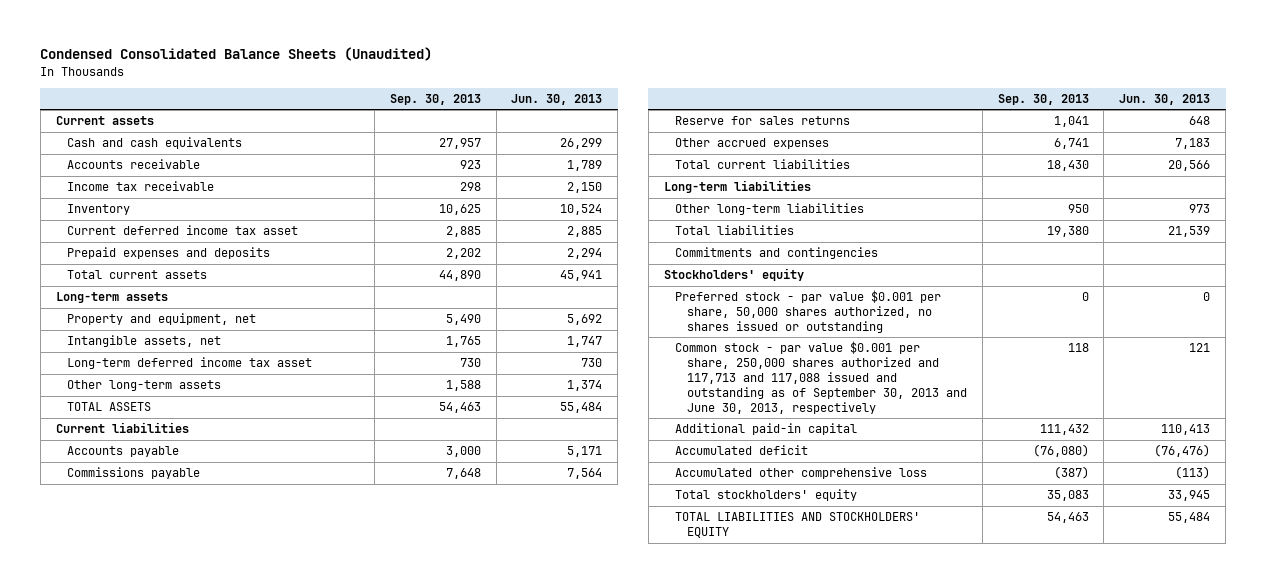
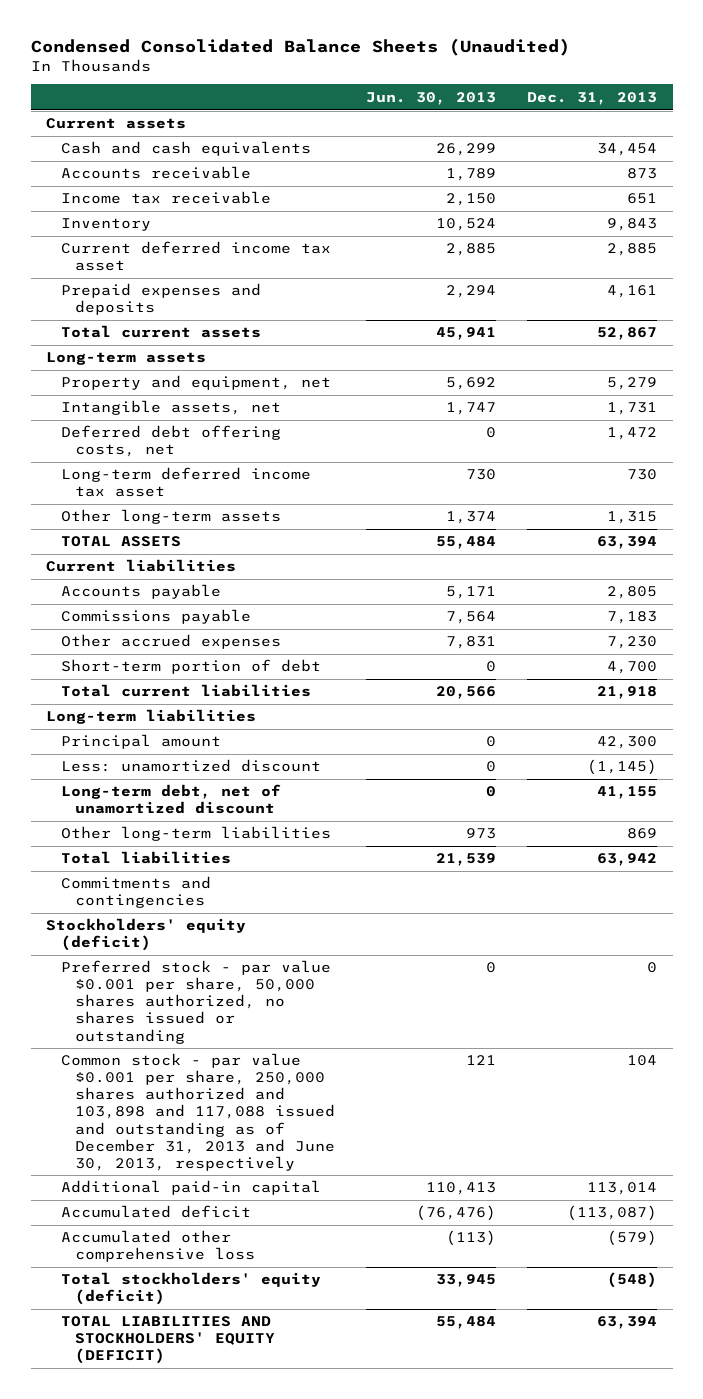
[389,94,481,106] Sep. 30, 2013 -> none
none -> [527,91,658,105] Dec. 31, 2013
none -> [60,425,281,458] Deferred debt offering costs, net
[675,116,851,126] Reserve for sales returns -> none
[1175,138,1211,150] 7,183 -> [446,636,497,650] 7,831
none -> [60,659,321,675] Short-term portion of debt
none -> [60,734,221,750] Principal amount
none -> [60,759,321,773] Less: unamortized discount
none -> [60,784,281,815] Long-term debt, net of unamortized discount
[663,268,804,282] Stockholders' equity -> [46,918,247,952] Stockholders' equity (deficit)
[675,341,967,414] Common stock - par value $0.001 per share, 250,000 shares authorized and 117,713 and 117,088 issued and outstanding as of September 30, 2013 and June 30, 2013, respectively -> [60,1053,336,1171] Common stock - par value $0.001 per share, 250,000 shares authorized and 103,898 and 117,088 issued and outstanding as of December 31, 2013 and June 30, 2013, respectively
[675,489,858,502] Total stockholders' equity -> [60,1272,321,1306] Total stockholders' equity (deficit)
[675,512,921,539] TOTAL LIABILITIES AND STOCKHOLDERS' EQUITY -> [60,1316,276,1365] TOTAL LIABILITIES AND STOCKHOLDERS' EQUITY (DEFICIT)

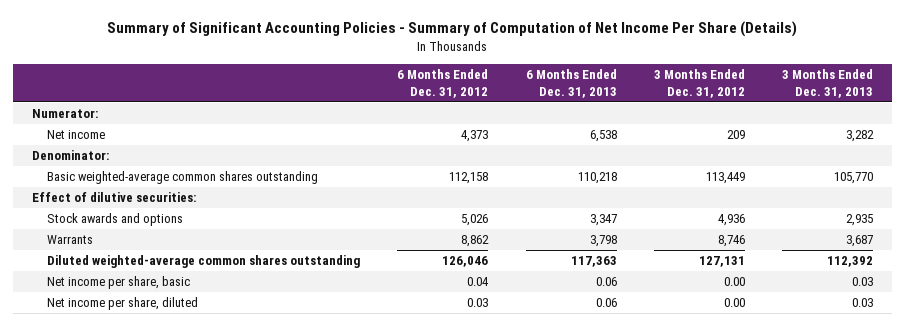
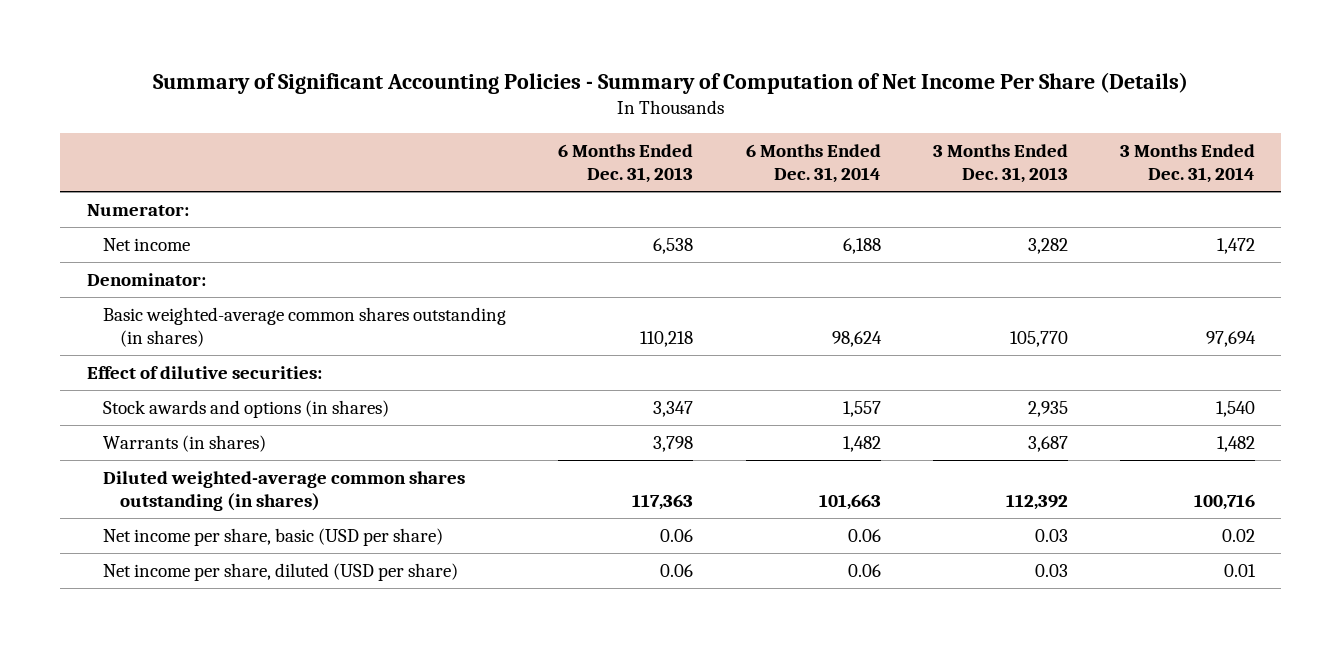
[397,69,489,98] 6 Months Ended Dec. 31, 2012 -> none
[653,69,745,98] 3 Months Ended Dec. 31, 2012 -> none
none -> [745,143,881,184] 6 Months Ended Dec. 31, 2014
none -> [1120,143,1256,184] 3 Months Ended Dec. 31, 2014
[47,171,319,185] Basic weighted-average common shares outstanding -> [103,306,507,348] Basic weighted-average common shares outstanding (in shares)
[47,213,184,227] Stock awards and options -> [103,399,390,418] Stock awards and options (in shares)
[47,235,94,245] Warrants -> [103,434,267,452] Warrants (in shares)
[47,255,361,269] Diluted weighted-average common shares outstanding -> [103,470,466,512] Diluted weighted-average common shares outstanding (in shares)
[47,276,191,290] Net income per share, basic -> [103,527,444,546] Net income per share, basic (USD per share)
[47,297,199,311] Net income per share, diluted -> [103,562,459,581] Net income per share, diluted (USD per share)

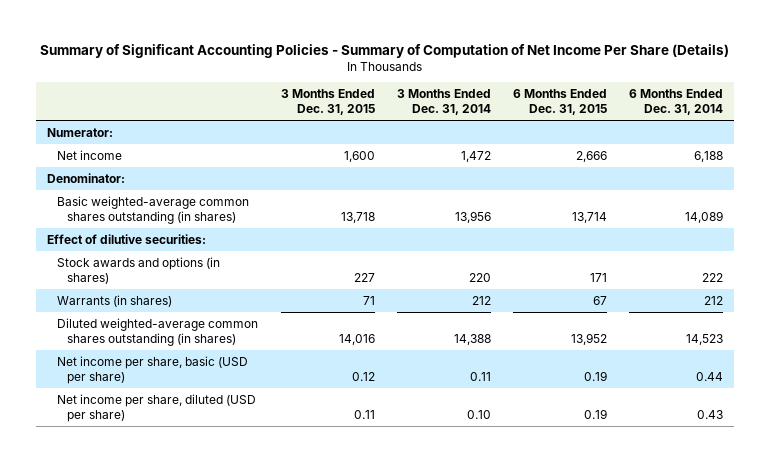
[558,143,694,184] 6 Months Ended Dec. 31, 2013 -> none
[932,143,1068,184] 3 Months Ended Dec. 31, 2013 -> none
none -> [280,89,375,116] 3 Months Ended Dec. 31, 2015
none -> [513,89,608,116] 6 Months Ended Dec. 31, 2015
[831,331,882,348] 98,624 -> [685,210,724,223] 14,089
[1206,331,1257,348] 97,694 -> [454,210,491,223] 13,956
[842,400,881,417] 1,557 -> [702,272,724,282] 222
[1216,400,1256,417] 1,540 -> [468,272,491,282] 220
[842,435,881,452] 1,482 -> [704,295,724,305] 212
[1217,435,1256,452] 1,482 -> [471,295,491,305] 212
[818,494,881,511] 101,663 -> [686,333,724,345] 14,523
[1194,494,1256,511] 100,716 -> [453,333,491,345] 14,388
[847,528,881,542] 0.06 -> [696,371,724,381] 0.44
[1222,528,1256,542] 0.02 -> [469,371,491,381] 0.11
[847,563,881,577] 0.06 -> [697,409,724,419] 0.43
[1224,563,1257,577] 0.01 -> [466,409,491,419] 0.10

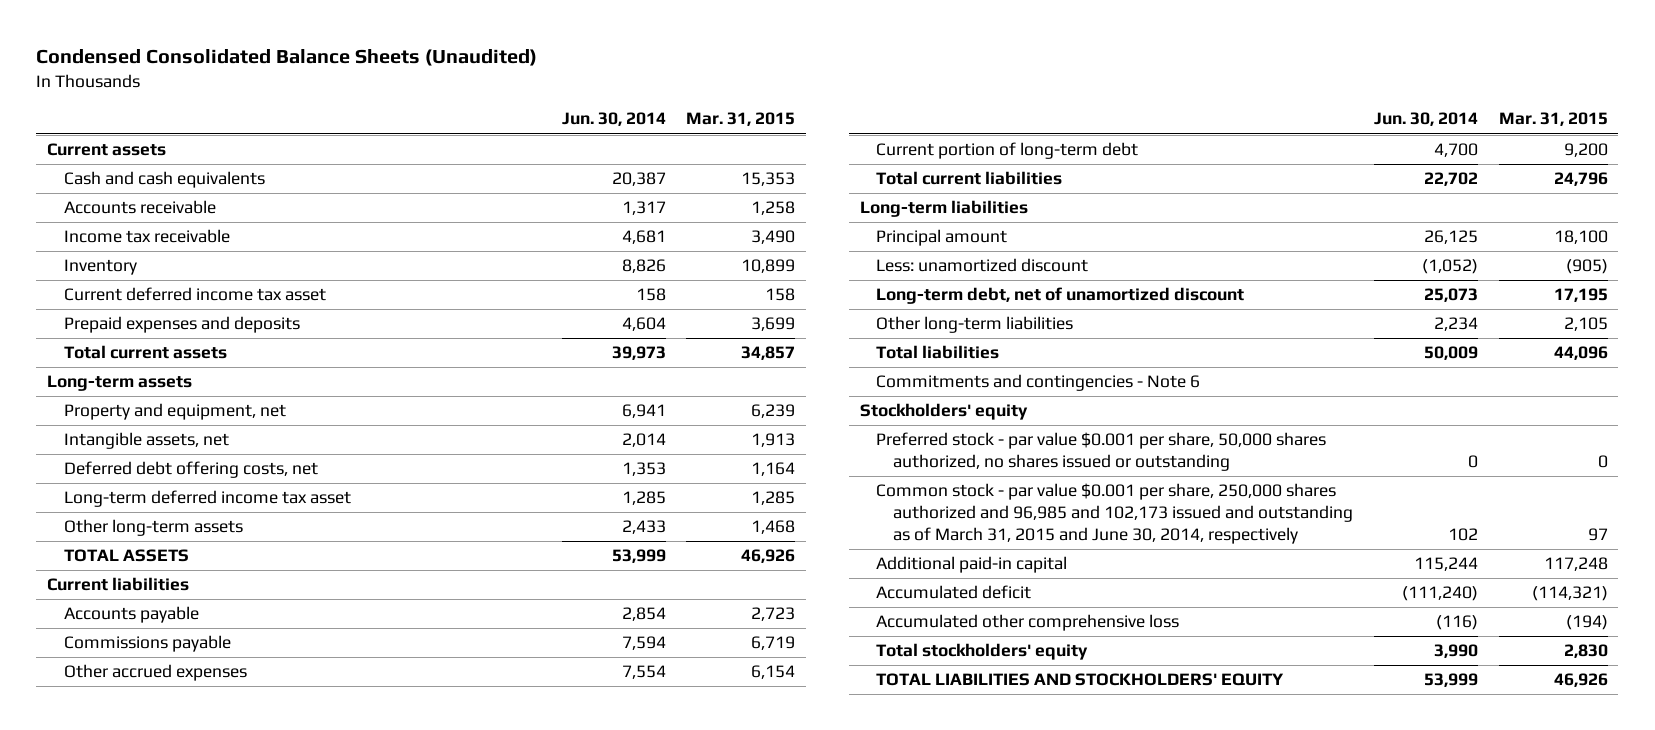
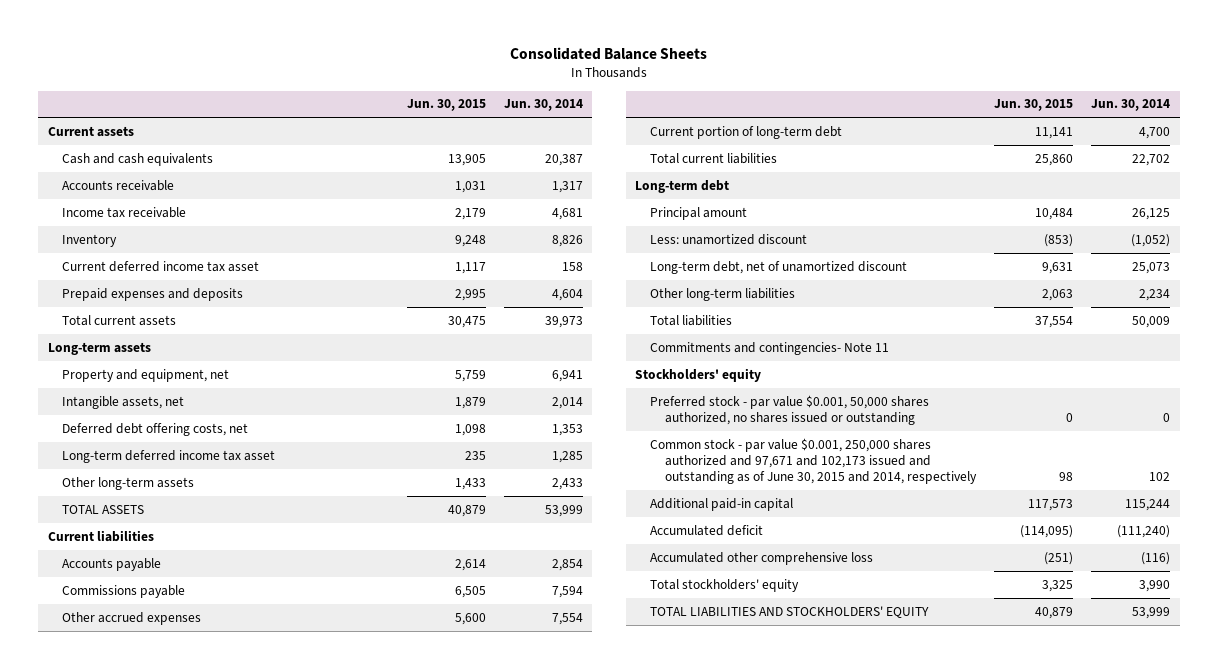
[36,49,538,67] Condensed Consolidated Balance Sheets (Unaudited) -> [510,47,708,61] Consolidated Balance Sheets
[686,112,796,127] Mar. 31, 2015 -> none
none -> [406,99,486,112] Jun. 30, 2015
[859,200,1028,218] Long-term liabilities -> [634,179,729,193] Long-term debt
[876,374,1201,392] Commitments and contingencies - Note 6 -> [649,341,889,355] Commitments and contingencies- Note 11
[876,432,1327,472] Preferred stock - par value $0.001 per share, 50,000 shares authorized, no shares issued or outstanding -> [649,394,929,426] Preferred stock - par value $0.001, 50,000 shares authorized, no shares issued or outstanding
[876,483,1354,544] Common stock - par value $0.001 per share, 250,000 shares authorized and 96,985 and 102,173 issued and outstanding as of March 31, 2015 and June 30, 2014, respectively -> [649,437,977,485] Common stock - par value $0.001, 250,000 shares authorized and 97,671 and 102,173 issued and outstanding as of June 30, 2015 and 2014, respectively

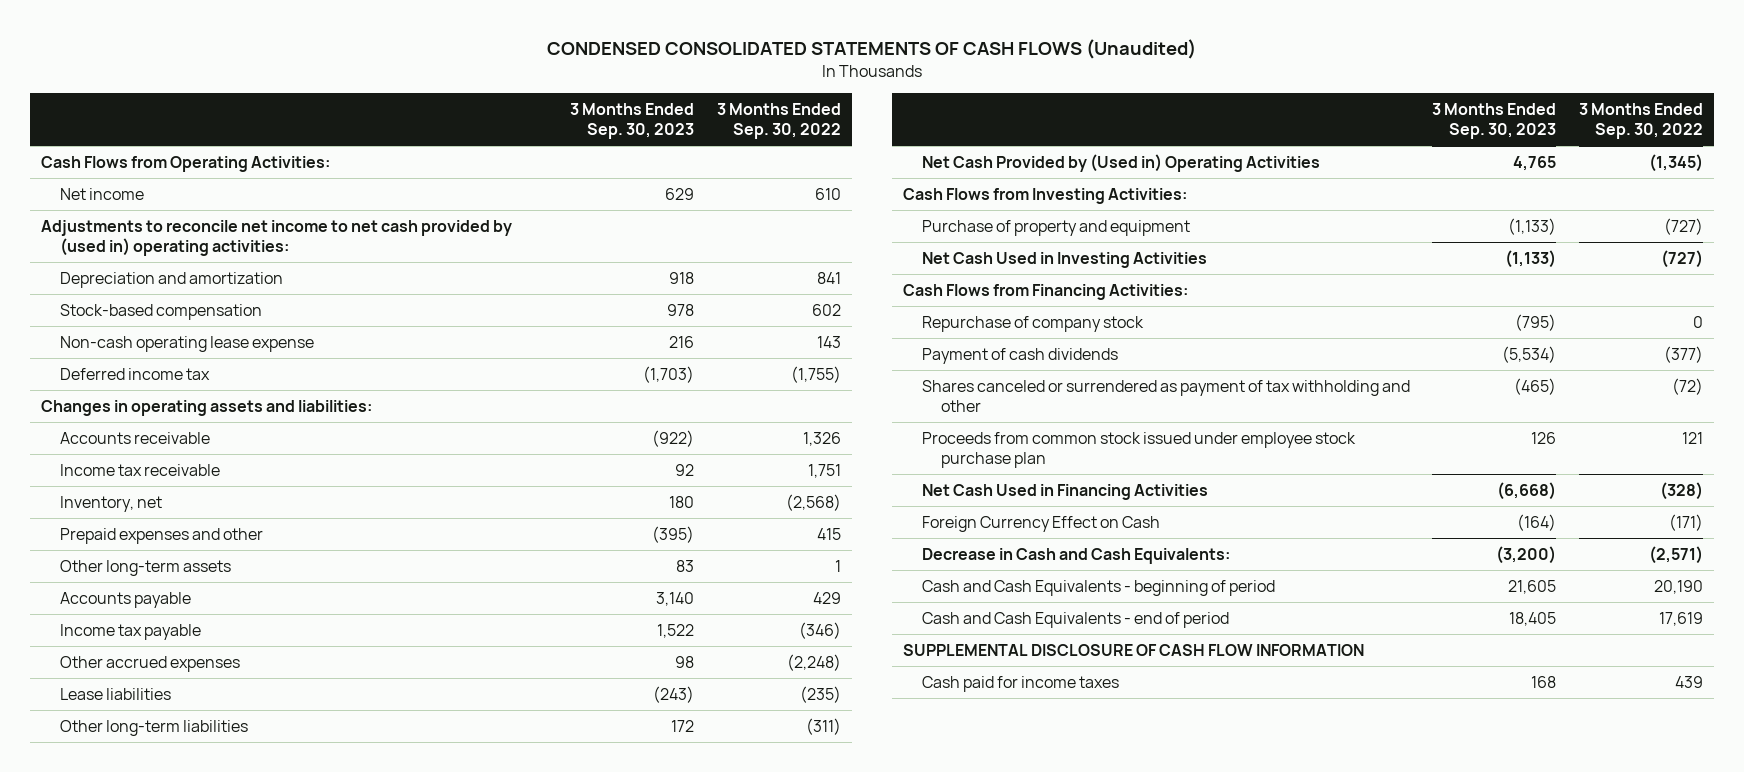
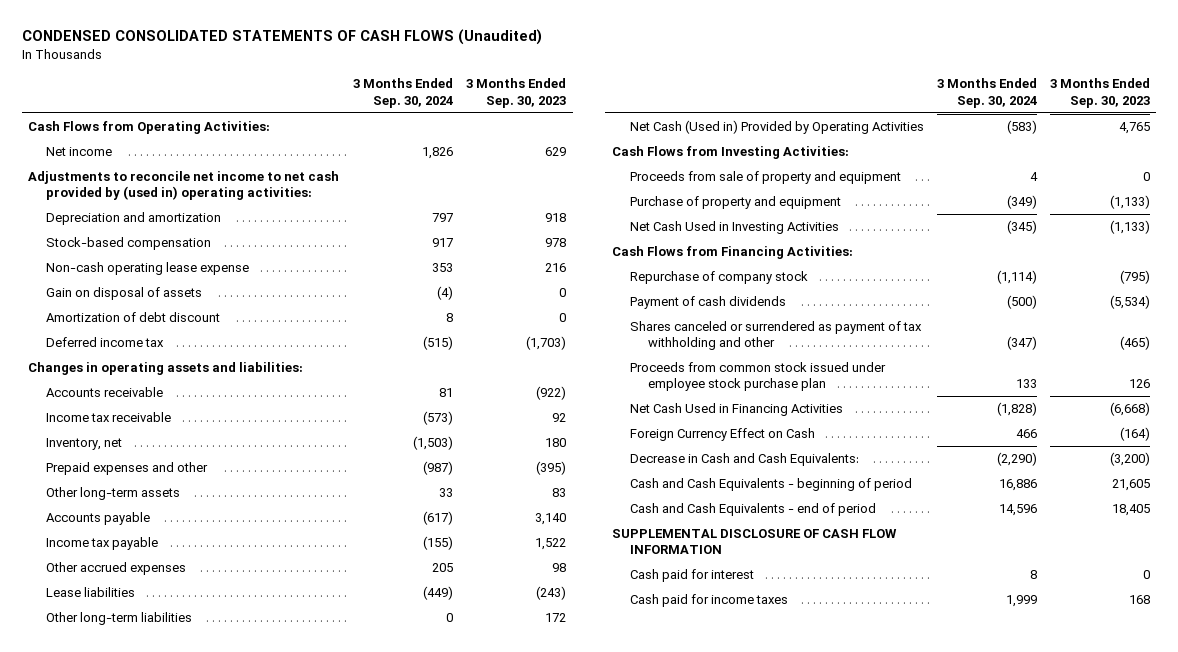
[716,103,841,139] 3 Months Ended Sep. 30, 2022 -> none
none -> [353,78,454,108] 3 Months Ended Sep. 30, 2024
none -> [46,286,203,300] Gain on disposal of assets
none -> [46,311,221,322] Amortization of debt discount
[922,154,1321,173] Net Cash Provided by (Used in) Operating Activities -> [629,119,924,134] Net Cash (Used in) Provided by Operating Activities
none -> [629,170,901,184] Proceeds from sale of property and equipment
none -> [629,568,754,582] Cash paid for interest

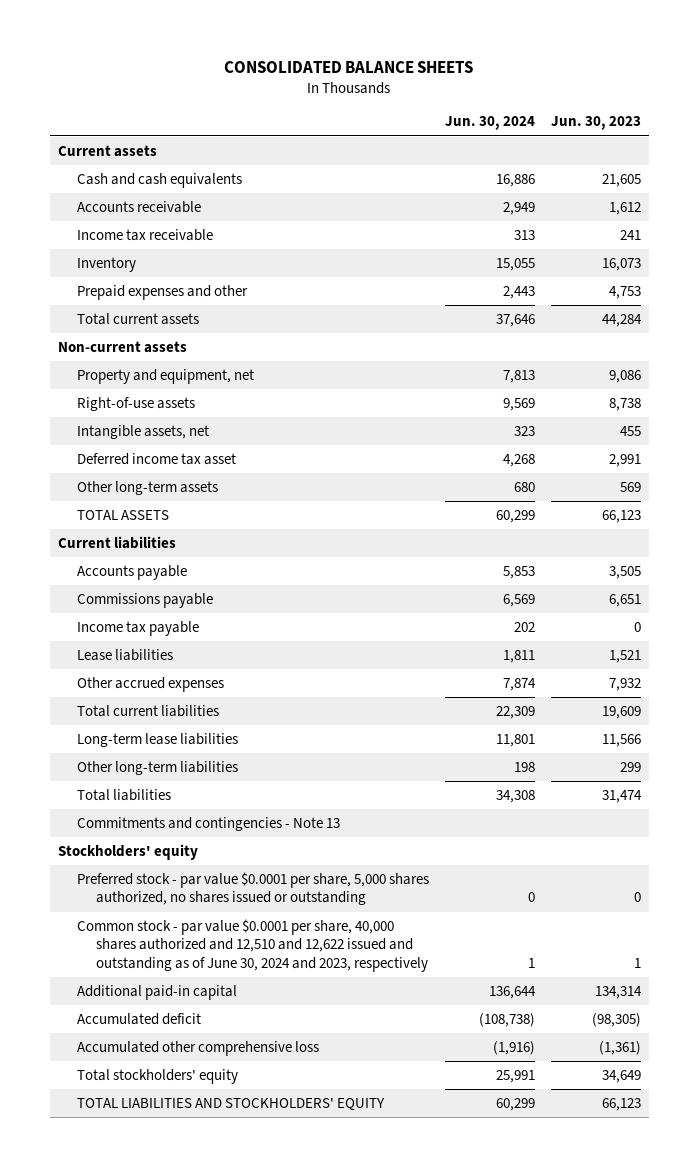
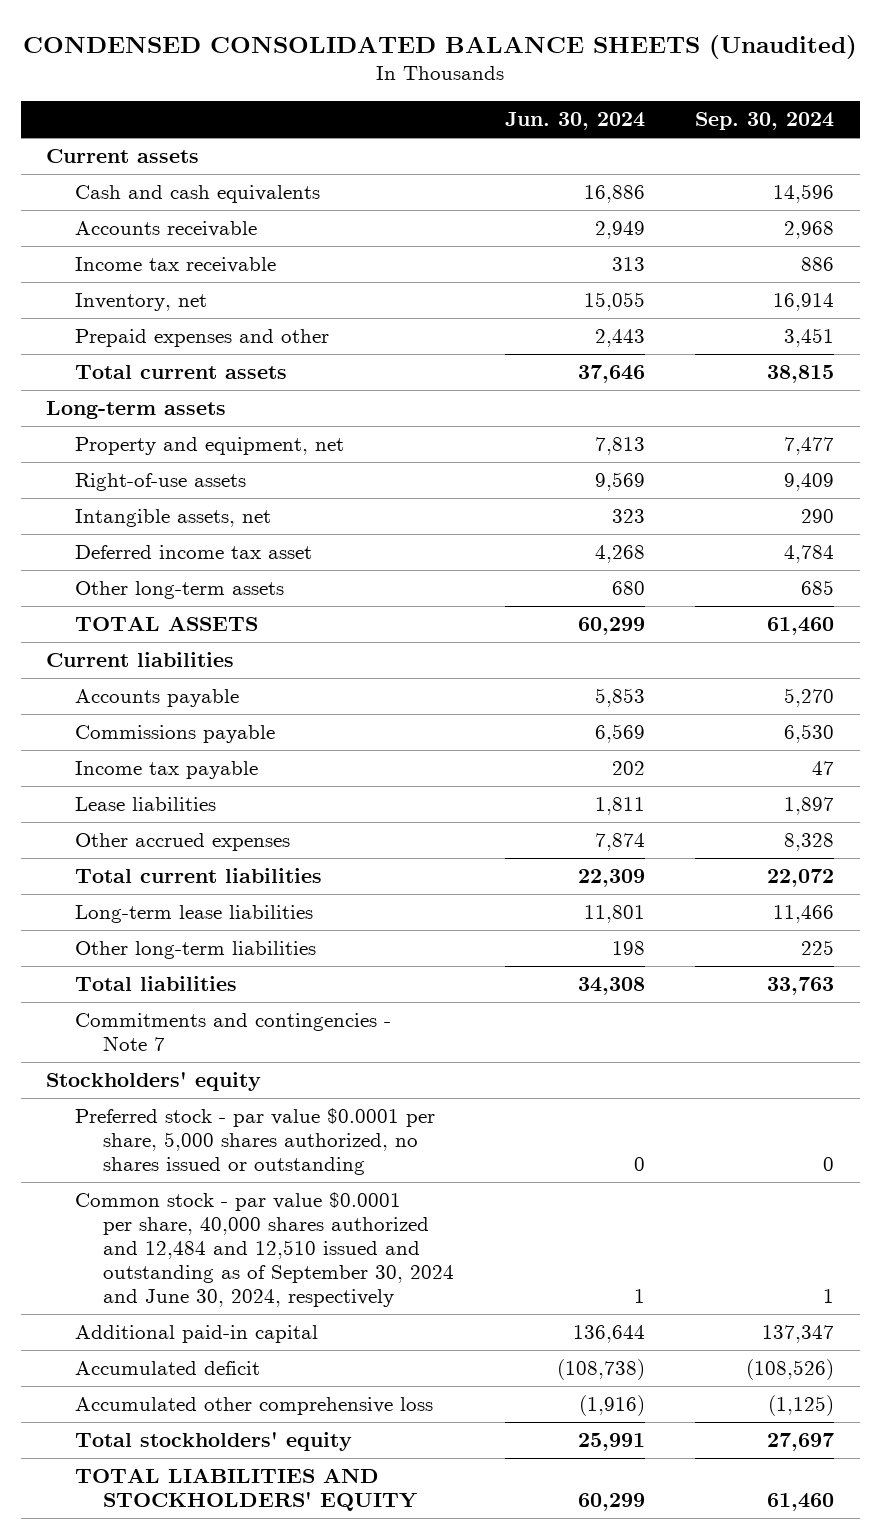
[224,60,474,73] CONSOLIDATED BALANCE SHEETS -> [23,34,858,59] CONDENSED CONSOLIDATED BALANCE SHEETS (Unaudited)
[550,116,641,131] Jun. 30, 2023 -> none
none -> [695,112,835,131] Sep. 30, 2024
[76,256,136,272] Inventory -> [74,293,207,312] Inventory, net
[57,340,187,353] Non-current assets -> [46,401,227,420] Long-term assets
[76,816,340,831] Commitments and contingencies - Note 13 -> [74,1013,391,1052] Commitments and contingencies - Note 7
[76,918,428,972] Common stock - par value $0.0001 per share, 40,000 shares authorized and 12,510 and 12,622 issued and outstanding as of June 30, 2024 and 2023, respectively -> [74,1192,455,1308] Common stock - par value $0.0001 per share, 40,000 shares authorized and 12,484 and 12,510 issued and outstanding as of September 30, 2024 and June 30, 2024, respectively

